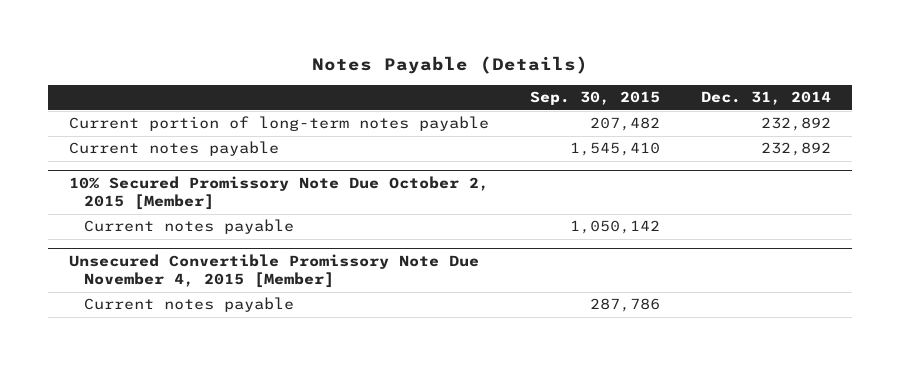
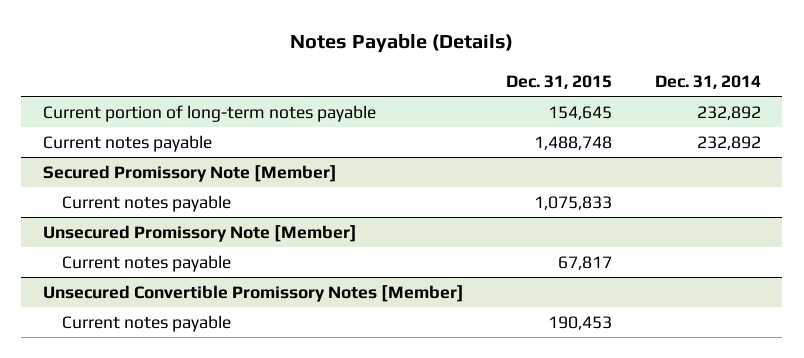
[529,91,660,106] Sep. 30, 2015 -> none
none -> [506,74,613,89] Dec. 31, 2015
[68,175,489,211] 10% Secured Promissory Note Due October 2, 2015 [Member] -> [42,164,337,182] Secured Promissory Note [Member]
[68,253,479,289] Unsecured Convertible Promissory Note Due November 4, 2015 [Member] -> [42,224,357,242] Unsecured Promissory Note [Member]
none -> [42,284,464,302] Unsecured Convertible Promissory Notes [Member]
none -> [61,314,231,332] Current notes payable

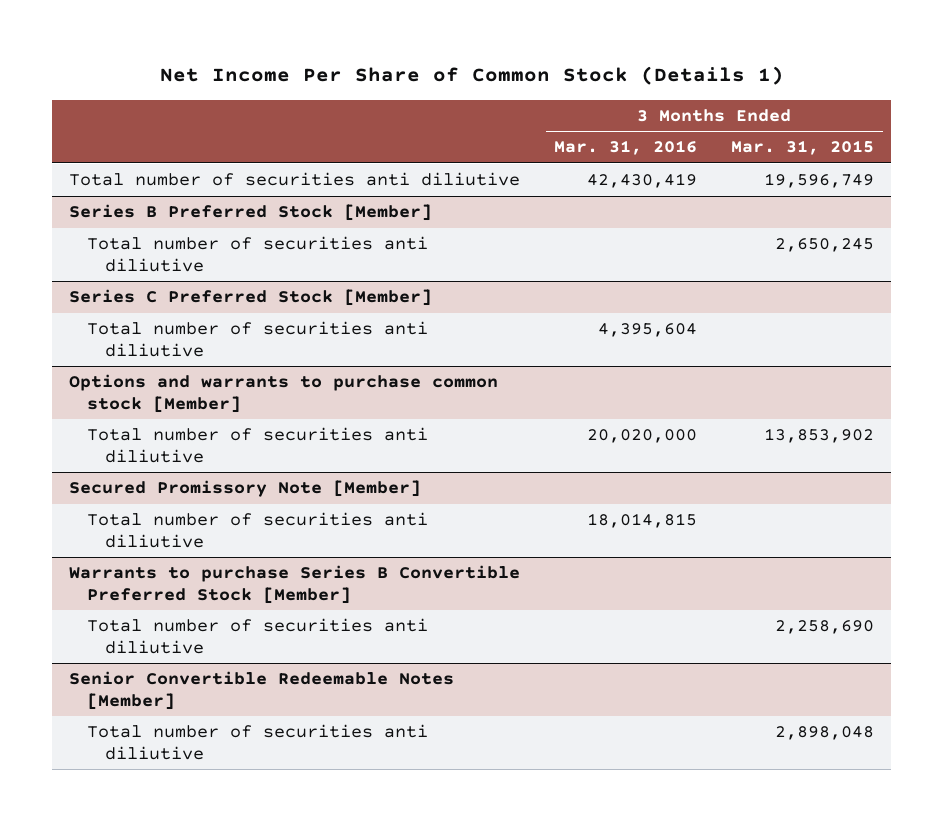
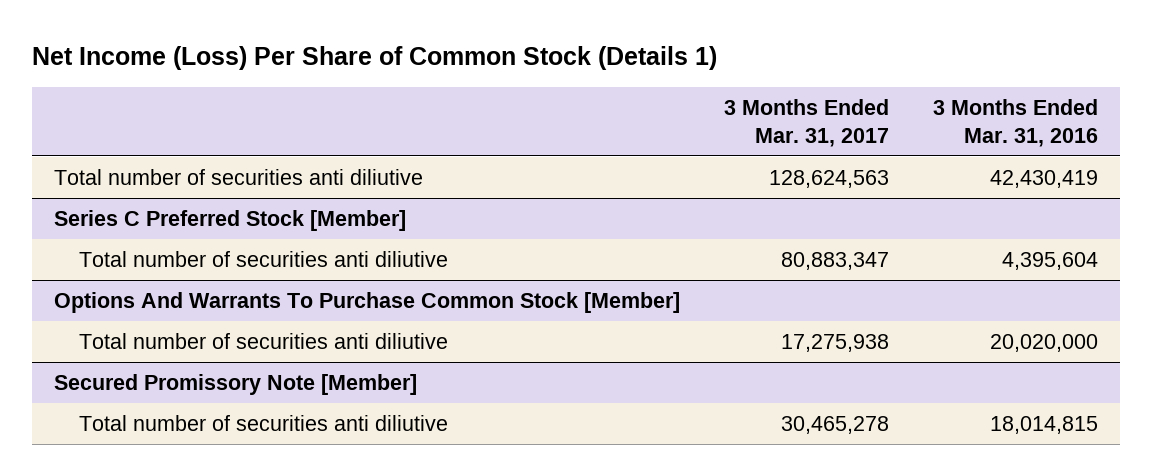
[159,66,784,86] Net Income Per Share of Common Stock (Details 1) -> [31,46,717,71] Net Income (Loss) Per Share of Common Stock (Details 1)
[731,140,875,156] Mar. 31, 2015 -> none
none -> [723,98,889,147] 3 Months Ended Mar. 31, 2017
[69,204,433,222] Series B Preferred Stock [Member] -> none
[87,236,429,272] Total number of securities anti diliutive -> none
[69,374,499,413] Options and warrants to purchase common stock [Member] -> [53,291,680,313] Options And Warrants To Purchase Common Stock [Member]
[69,565,521,604] Warrants to purchase Series B Convertible Preferred Stock [Member] -> none
[87,618,429,654] Total number of securities anti diliutive -> none
[69,671,455,710] Senior Convertible Redeemable Notes [Member] -> none
[87,724,429,760] Total number of securities anti diliutive -> none

